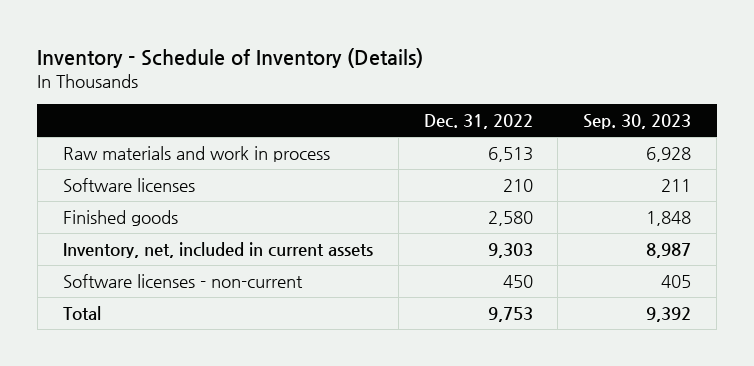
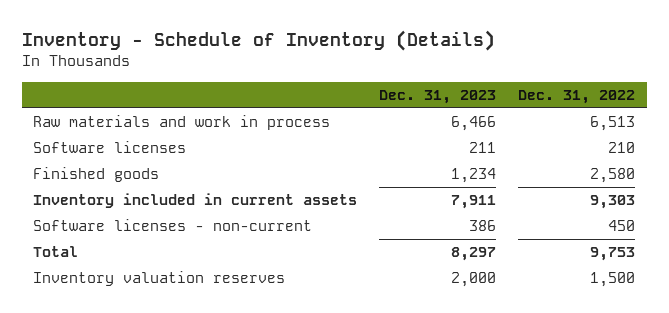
[583,114,692,130] Sep. 30, 2023 -> none
none -> [379,90,497,105] Dec. 31, 2023
[62,241,373,258] Inventory, net, included in current assets -> [33,193,358,209] Inventory included in current assets
none -> [33,271,286,287] Inventory valuation reserves

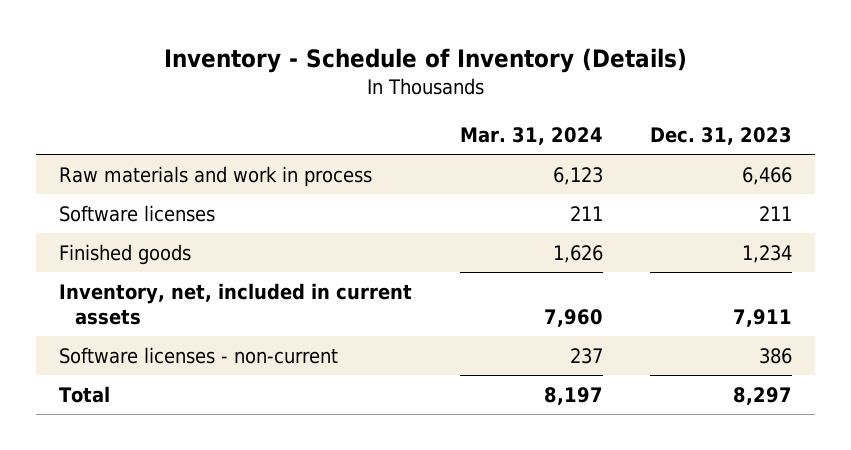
[518,90,636,105] Dec. 31, 2022 -> none
none -> [459,126,603,145] Mar. 31, 2024
[33,193,358,209] Inventory included in current assets -> [59,283,413,325] Inventory, net, included in current assets
[33,271,286,287] Inventory valuation reserves -> none

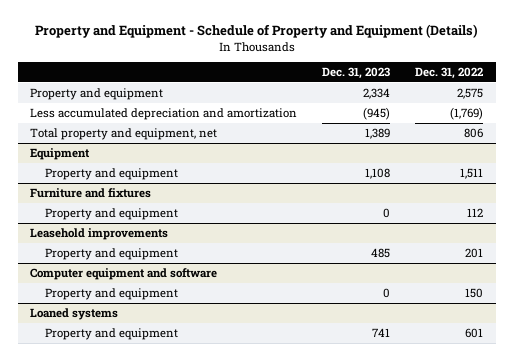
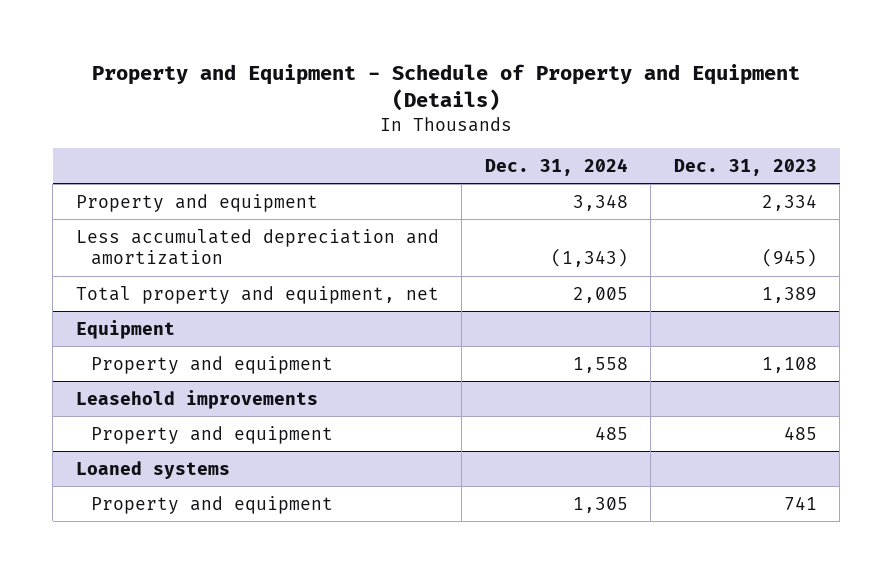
[415,66,484,79] Dec. 31, 2022 -> none
none -> [484,157,628,176] Dec. 31, 2024
[30,188,152,199] Furniture and fixtures -> none
[44,208,178,221] Property and equipment -> none
[30,268,218,281] Computer equipment and software -> none
[44,288,178,301] Property and equipment -> none

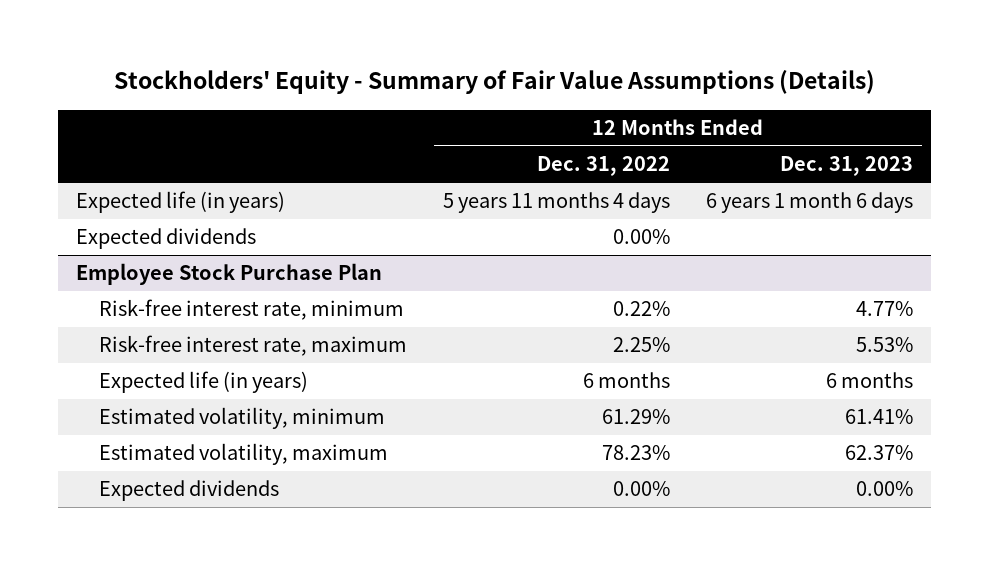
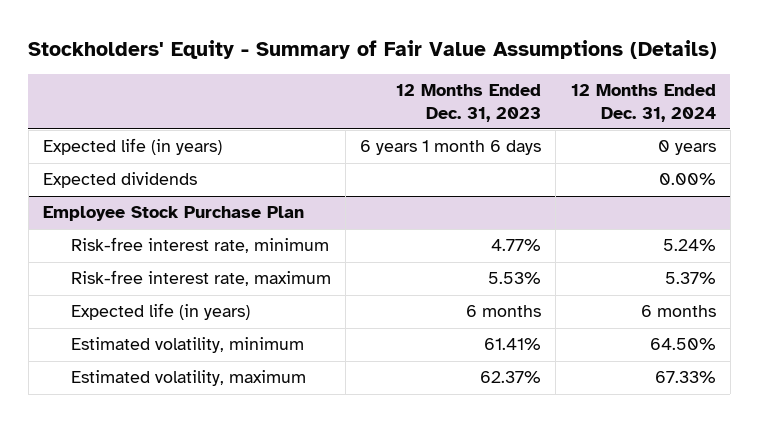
[537,156,671,177] Dec. 31, 2022 -> none
none -> [570,83,716,122] 12 Months Ended Dec. 31, 2024
[99,480,280,502] Expected dividends -> none

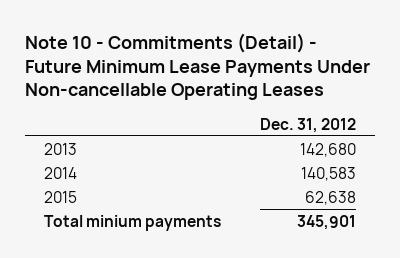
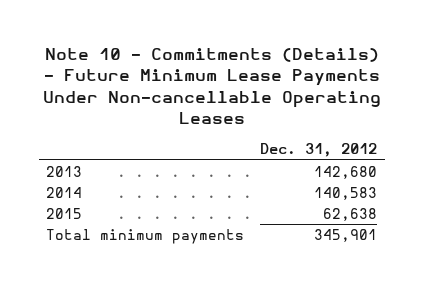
[24,32,370,101] Note 10 - Commitments (Detail) - Future Minimum Lease Payments Under Non-cancellable Operating Leases -> [42,48,381,125] Note 10 - Commitments (Details) - Future Minimum Lease Payments Under Non-cancellable Operating Leases
[44,214,222,231] Total minium payments -> [46,228,245,244] Total minimum payments

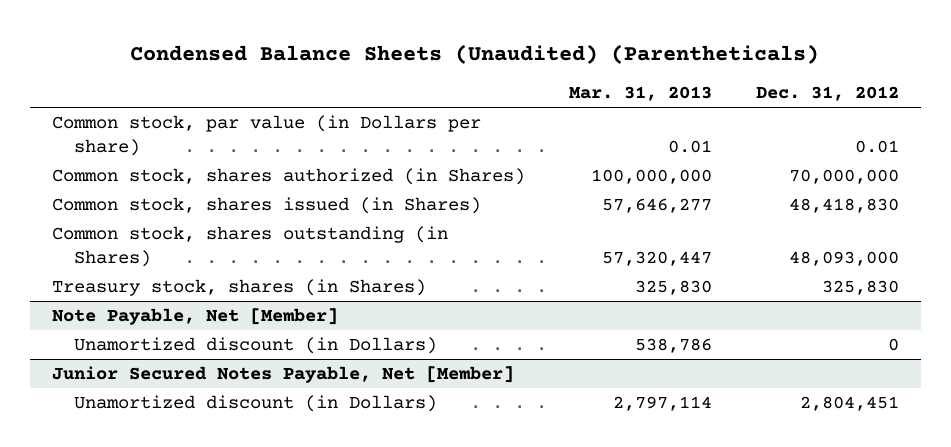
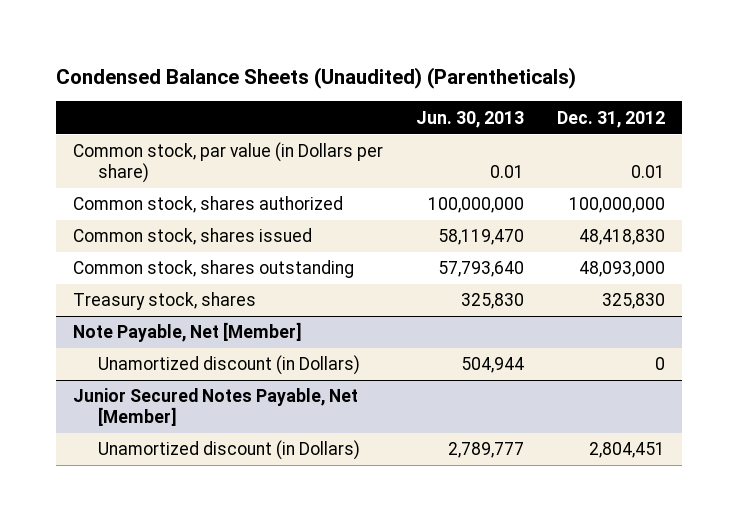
[568,86,712,102] Mar. 31, 2013 -> none
none -> [415,110,524,128] Jun. 30, 2013
[52,167,526,185] Common stock, shares authorized (in Shares) -> [72,196,343,214] Common stock, shares authorized
[788,168,899,184] 70,000,000 -> [569,197,666,214] 100,000,000
[52,196,482,214] Common stock, shares issued (in Shares) -> [72,228,312,246] Common stock, shares issued
[52,225,449,267] Common stock, shares outstanding (in Shares) -> [72,260,354,279] Common stock, shares outstanding
[52,278,427,296] Treasury stock, shares (in Shares) -> [72,292,256,311] Treasury stock, shares

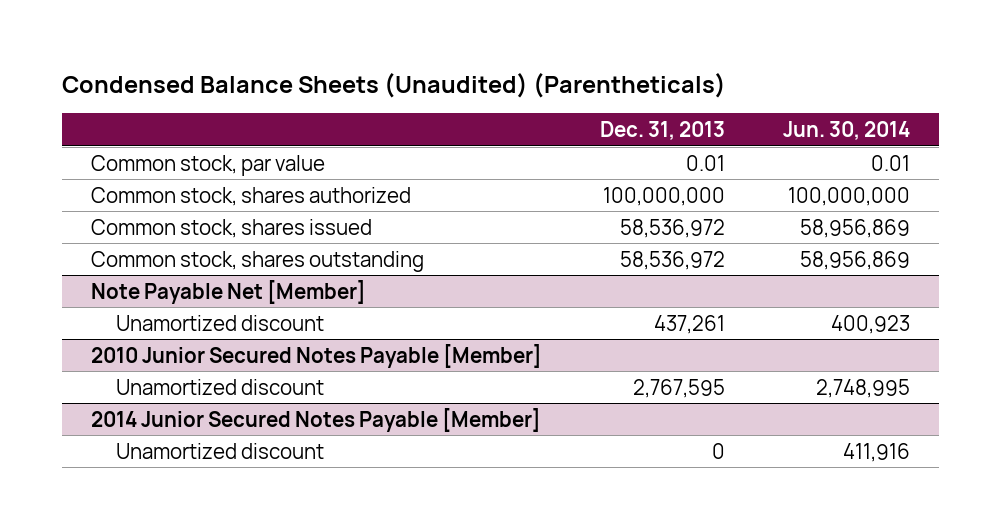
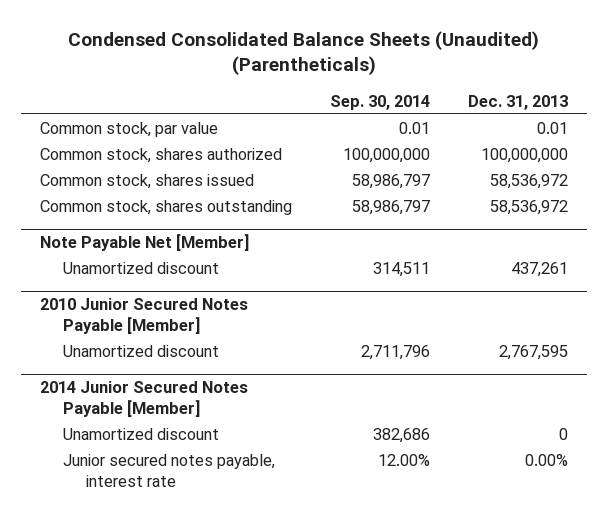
[61,72,726,98] Condensed Balance Sheets (Unaudited) (Parentheticals) -> [68,31,540,76] Condensed Consolidated Balance Sheets (Unaudited) (Parentheticals)
[782,120,910,140] Jun. 30, 2014 -> none
none -> [330,94,431,110] Sep. 30, 2014
none -> [63,453,276,487] Junior secured notes payable, interest rate

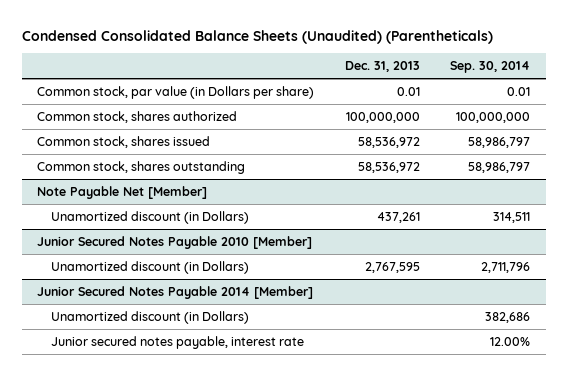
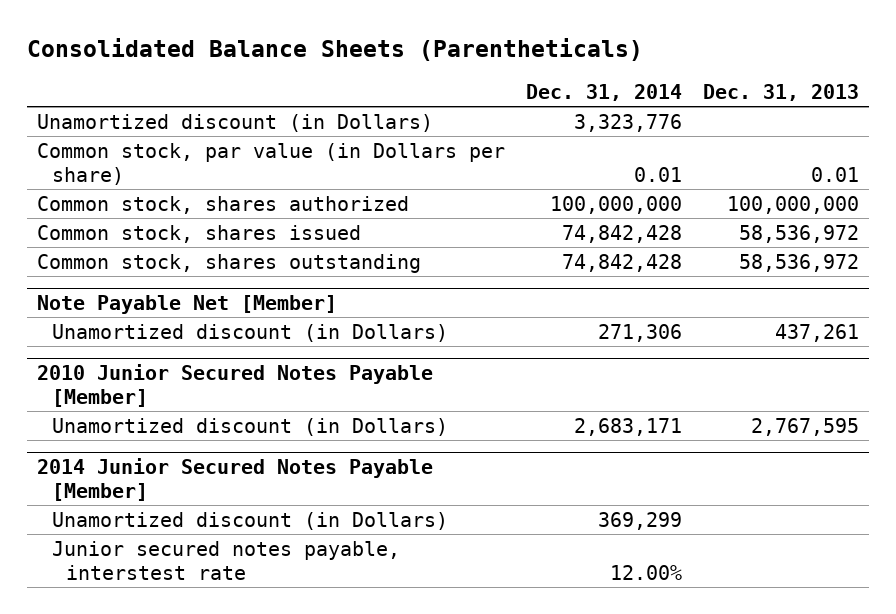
[21,29,493,44] Condensed Consolidated Balance Sheets (Unaudited) (Parentheticals) -> [26,38,643,62] Consolidated Balance Sheets (Parentheticals)
[450,60,531,73] Sep. 30, 2014 -> none
none -> [526,83,683,101] Dec. 31, 2014
none -> [37,113,434,132] Unamortized discount (in Dollars)
[36,235,312,249] Junior Secured Notes Payable 2010 [Member] -> [37,363,434,408] 2010 Junior Secured Notes Payable [Member]
[36,285,313,299] Junior Secured Notes Payable 2014 [Member] -> [37,457,434,502] 2014 Junior Secured Notes Payable [Member]
[50,335,304,349] Junior secured notes payable, interest rate -> [51,540,400,580] Junior secured notes payable, interstest rate

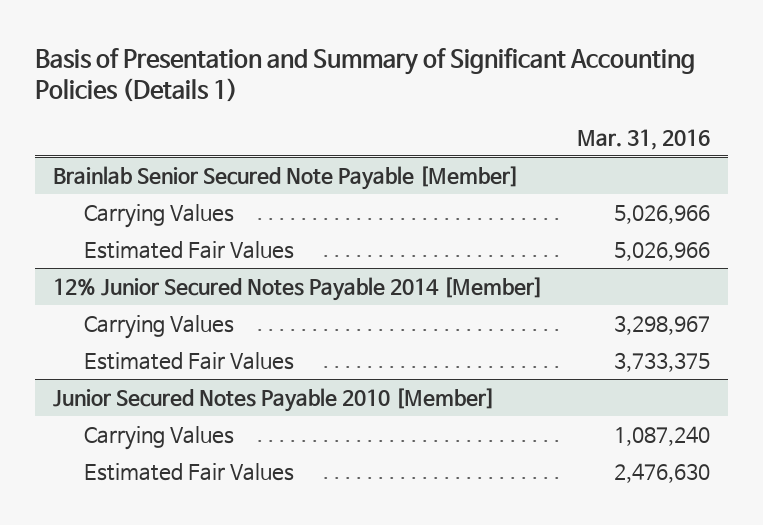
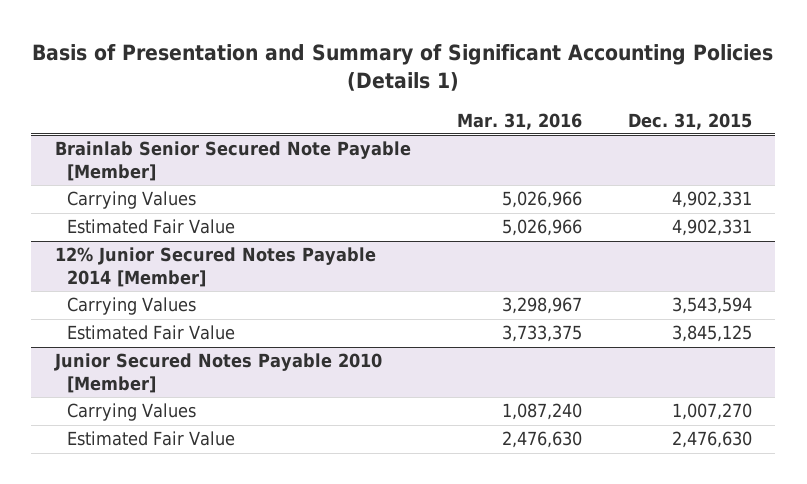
none -> [627,112,752,130] Dec. 31, 2015
[83,241,294,260] Estimated Fair Values -> [67,219,236,235] Estimated Fair Value
[83,352,294,371] Estimated Fair Values -> [67,325,236,341] Estimated Fair Value
[83,463,294,482] Estimated Fair Values -> [67,431,236,447] Estimated Fair Value

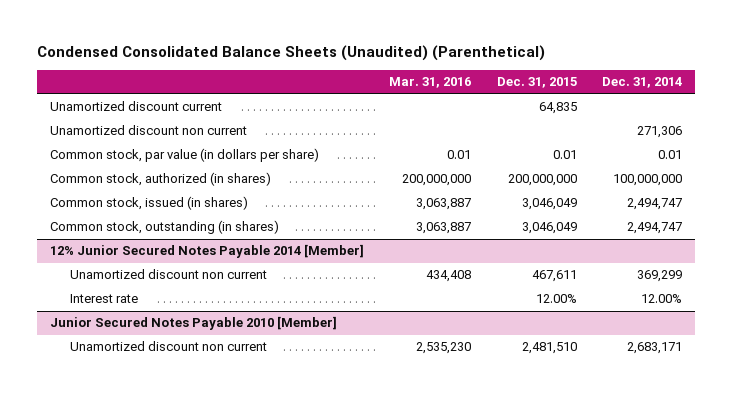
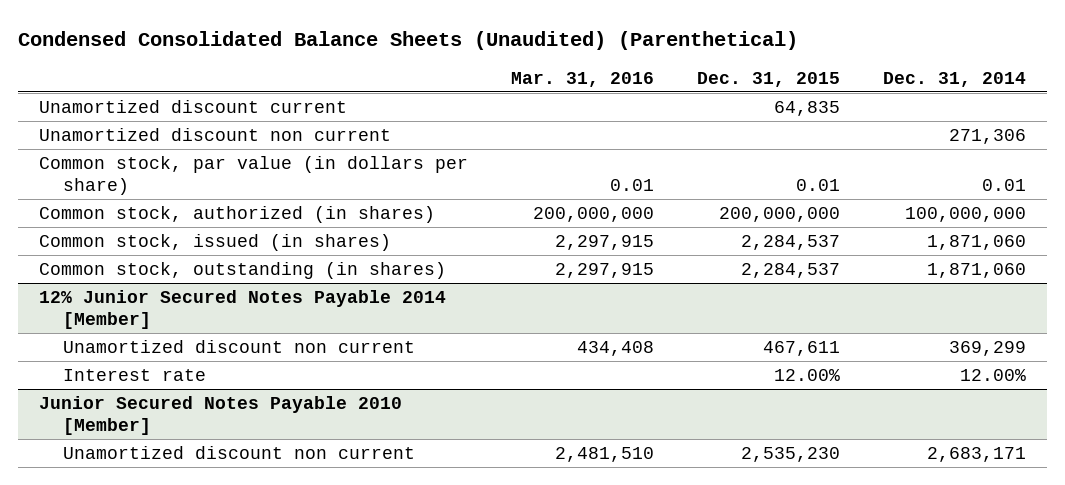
[416,198,472,211] 3,063,887 -> [555,234,655,250] 2,297,915
[521,198,577,211] 3,046,049 -> [740,234,840,250] 2,284,537
[627,198,683,211] 2,494,747 -> [926,234,1026,250] 1,871,060
[416,222,472,235] 3,063,887 -> [555,262,655,278] 2,297,915
[521,222,577,235] 3,046,049 -> [740,262,840,278] 2,284,537
[627,222,683,235] 2,494,747 -> [926,262,1026,278] 1,871,060
[416,342,472,355] 2,535,230 -> [555,446,655,462] 2,481,510
[521,342,577,355] 2,481,510 -> [740,446,840,462] 2,535,230

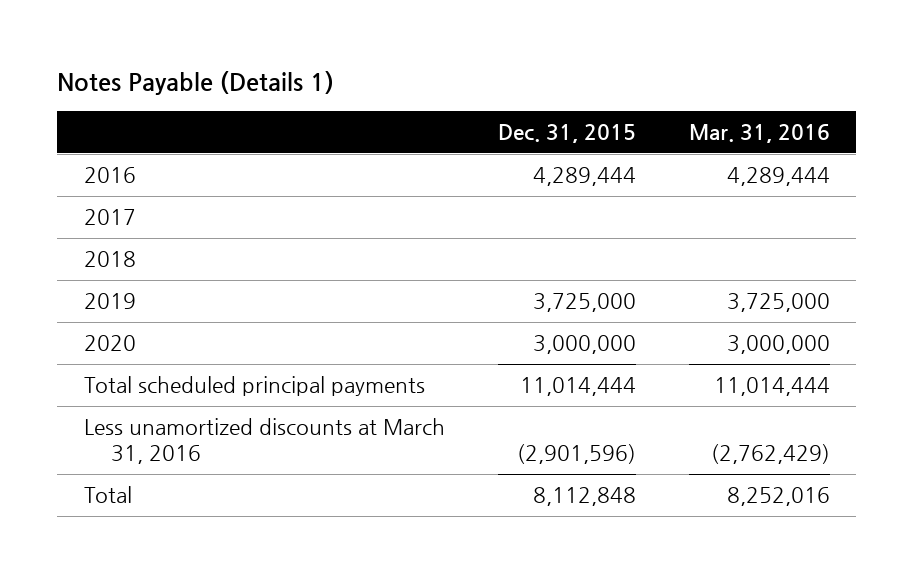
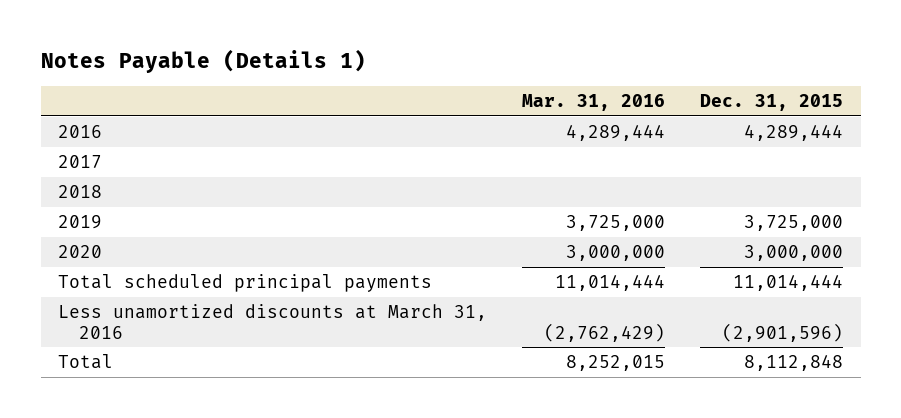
[726,487,830,507] 8,252,016 -> [566,354,666,371] 8,252,015

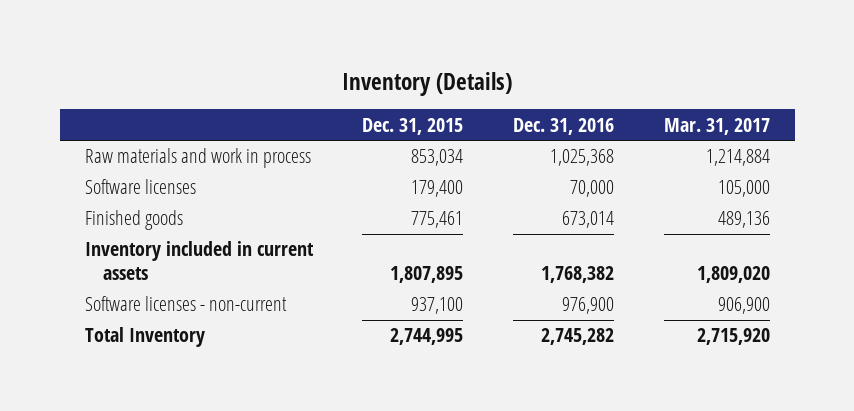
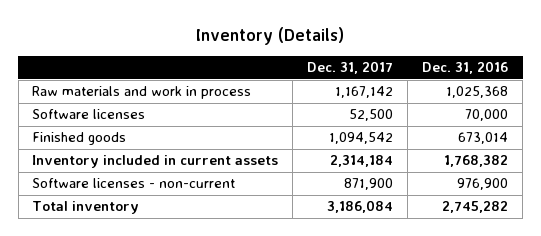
[362,117,464,135] Dec. 31, 2015 -> none
[663,117,770,135] Mar. 31, 2017 -> none
none -> [307,61,394,75] Dec. 31, 2017
[84,327,205,348] Total Inventory -> [32,201,140,215] Total inventory

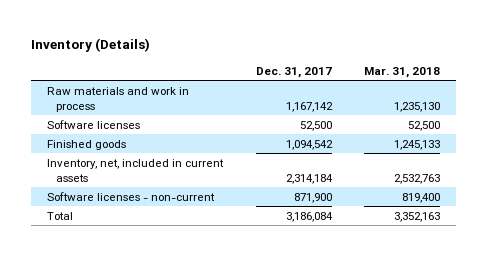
[422,61,509,75] Dec. 31, 2016 -> none
none -> [363,66,440,78] Mar. 31, 2018
[32,155,279,169] Inventory included in current assets -> [47,158,225,182] Inventory, net, included in current assets
[32,201,140,215] Total inventory -> [47,211,74,220] Total

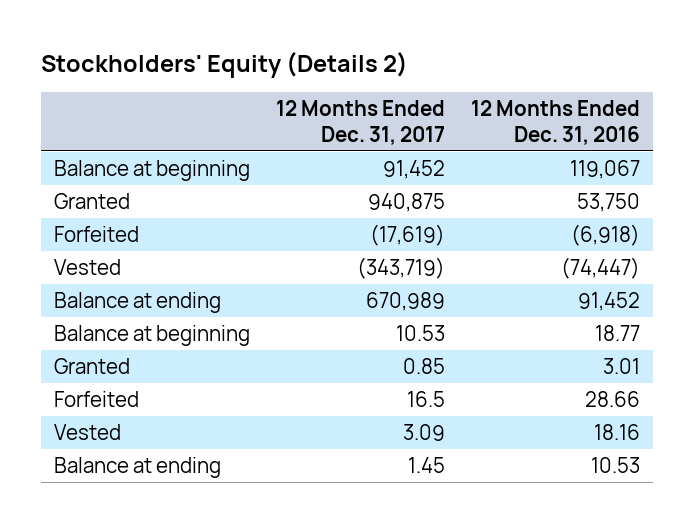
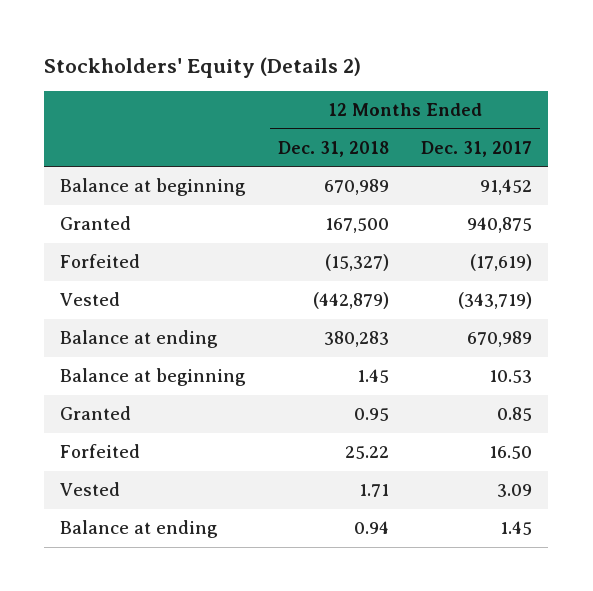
[470,100,640,145] 12 Months Ended Dec. 31, 2016 -> none
none -> [277,140,389,157] Dec. 31, 2018
[406,390,445,407] 16.5 -> [489,446,533,460] 16.50

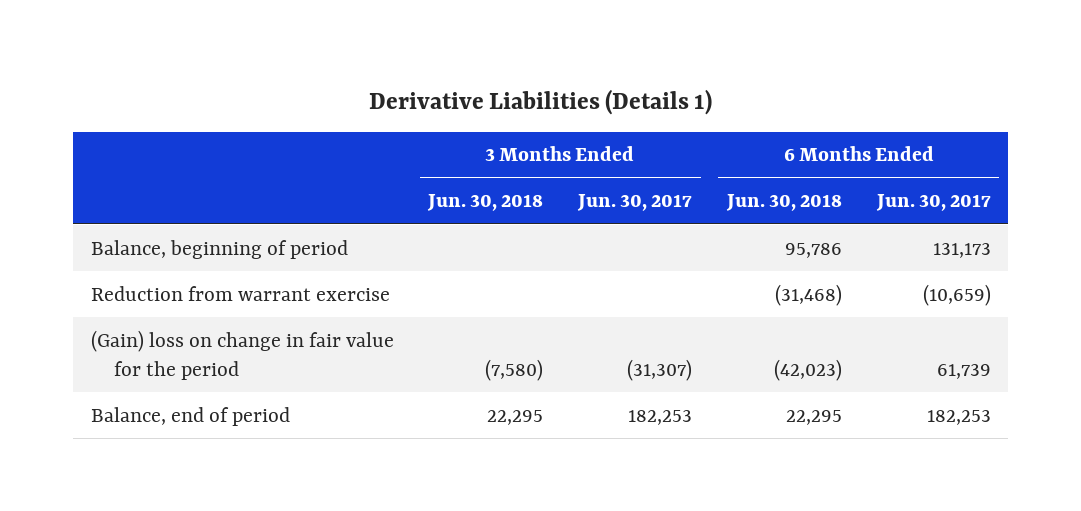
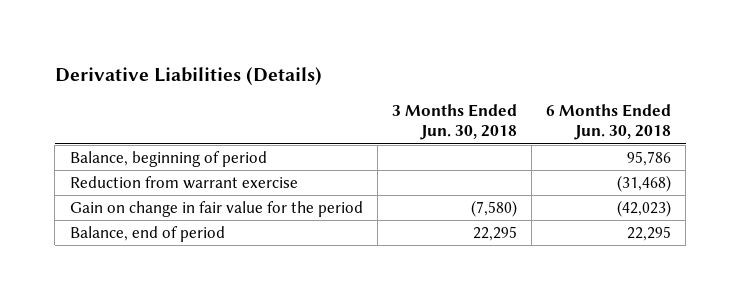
[368,88,712,115] Derivative Liabilities (Details 1) -> [54,67,322,86] Derivative Liabilities (Details)
[577,194,693,212] Jun. 30, 2017 -> none
[875,194,991,212] Jun. 30, 2017 -> none
[90,329,394,380] (Gain) loss on change in fair value for the period -> [69,201,363,218] Gain on change in fair value for the period

